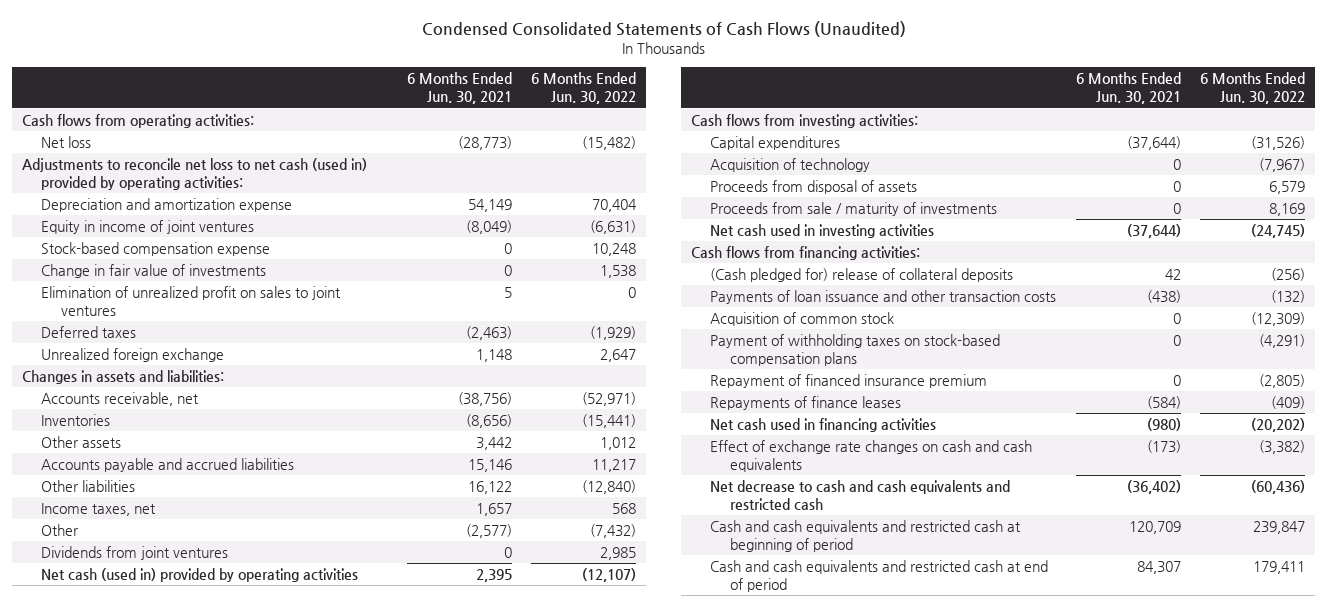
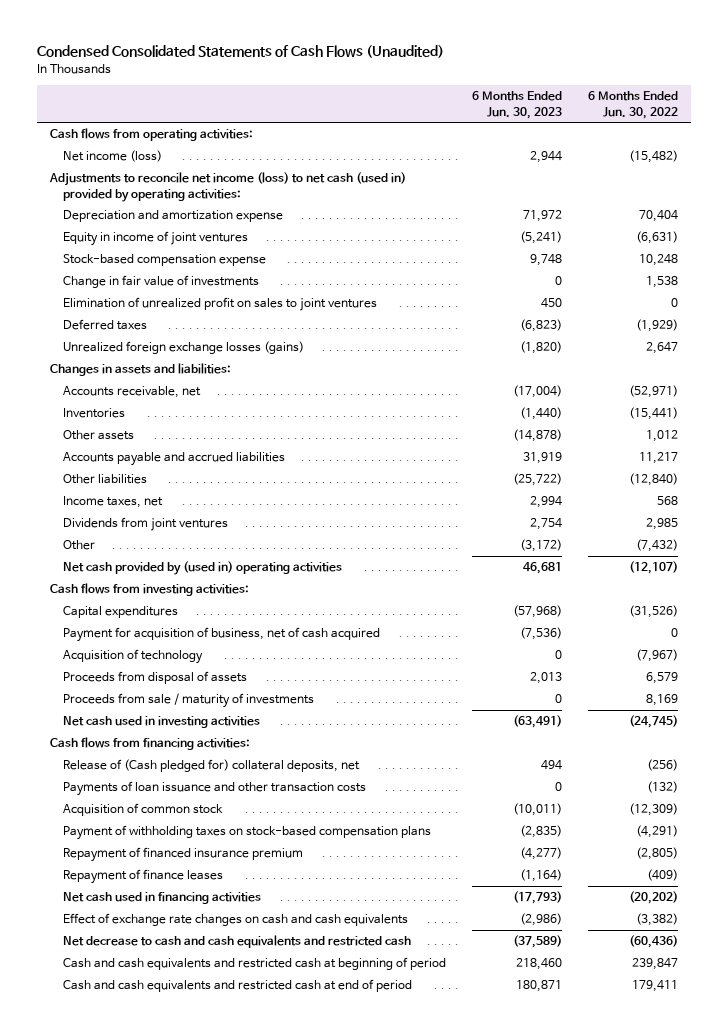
[406,72,512,105] 6 Months Ended Jun. 30, 2021 -> none
none -> [472,91,563,119] 6 Months Ended Jun. 30, 2023
[41,136,92,149] Net loss -> [63,150,163,163] Net income (loss)
[22,158,368,191] Adjustments to reconcile net loss to net cash (used in) provided by operating activities: -> [49,172,407,202] Adjustments to reconcile net income (loss) to net cash (used in) provided by operating activities:
[41,348,225,363] Unrealized foreign exchange -> [63,341,305,355] Unrealized foreign exchange losses (gains)
[41,524,80,537] Other -> [63,540,96,551] Other
[41,568,359,583] Net cash (used in) provided by operating activities -> [63,561,343,576] Net cash provided by (used in) operating activities
none -> [63,627,381,643] Payment for acquisition of business, net of cash acquired
[710,268,1014,283] (Cash pledged for) release of collateral deposits -> [63,759,361,773] Release of (Cash pledged for) collateral deposits, net
[710,396,902,411] Repayments of finance leases -> [63,869,224,885] Repayment of finance leases

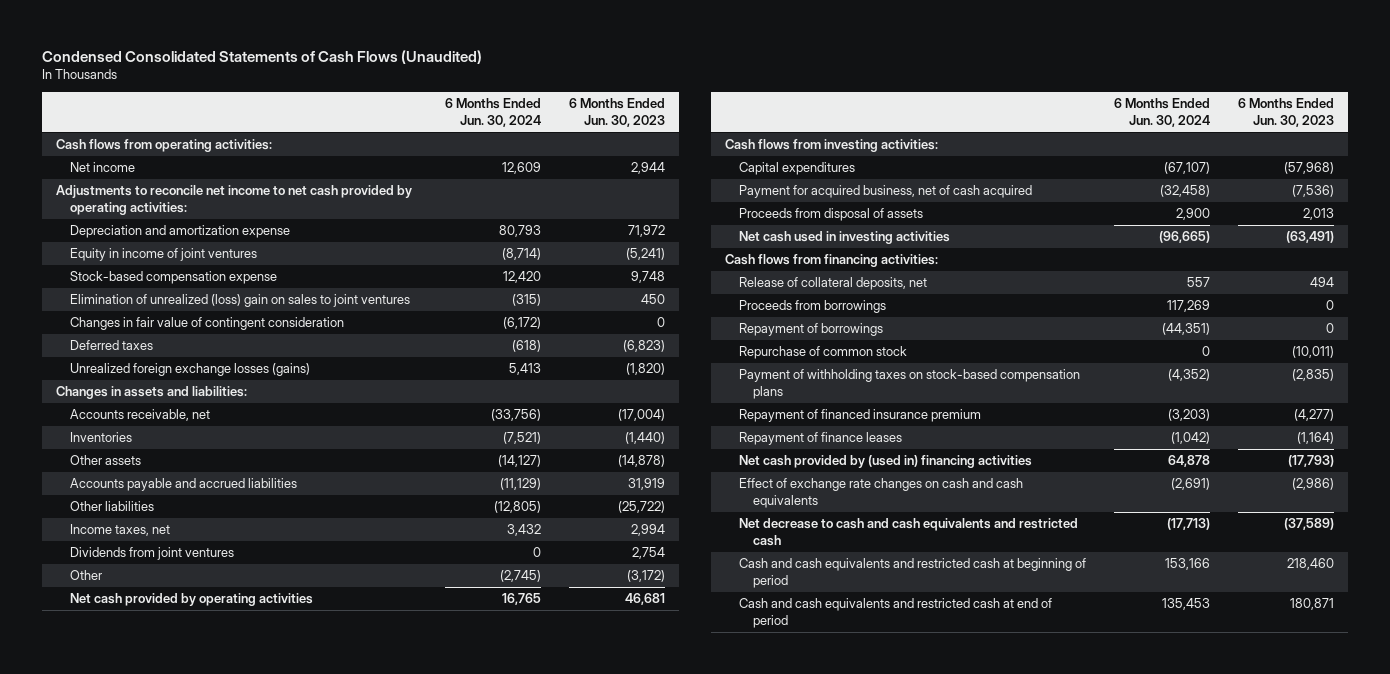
[588,91,679,119] 6 Months Ended Jun. 30, 2022 -> none
none -> [444,98,541,127] 6 Months Ended Jun. 30, 2024
[63,150,163,163] Net income (loss) -> [69,162,135,173] Net income
[49,172,407,202] Adjustments to reconcile net income (loss) to net cash (used in) provided by operating activities: -> [55,185,412,215] Adjustments to reconcile net income to net cash provided by operating activities:
[63,275,260,289] Change in fair value of investments -> none
[63,297,378,312] Elimination of unrealized profit on sales to joint ventures -> [69,294,410,308] Elimination of unrealized (loss) gain on sales to joint ventures
none -> [69,317,344,331] Changes in fair value of contingent consideration
[63,561,343,576] Net cash provided by (used in) operating activities -> [69,593,313,607] Net cash provided by operating activities
[63,649,204,665] Acquisition of technology -> none
[63,627,381,643] Payment for acquisition of business, net of cash acquired -> [738,185,1032,199] Payment for acquired business, net of cash acquired
[63,693,315,709] Proceeds from sale / maturity of investments -> none
[63,781,367,797] Payments of loan issuance and other transaction costs -> none
[63,759,361,773] Release of (Cash pledged for) collateral deposits, net -> [738,277,927,291] Release of collateral deposits, net
none -> [738,300,886,314] Proceeds from borrowings
none -> [738,323,883,337] Repayment of borrowings
[63,803,224,817] Acquisition of common stock -> [738,346,907,360] Repurchase of common stock
[63,892,262,905] Net cash used in financing activities -> [738,455,1032,469] Net cash provided by (used in) financing activities

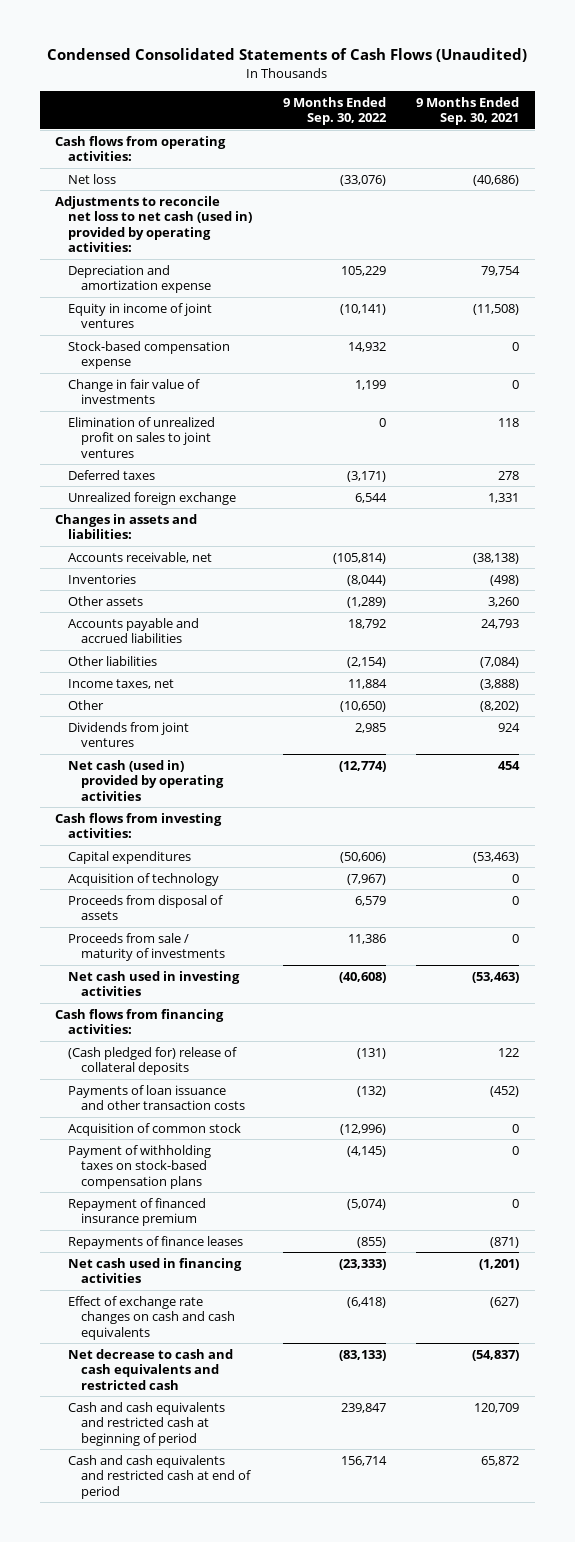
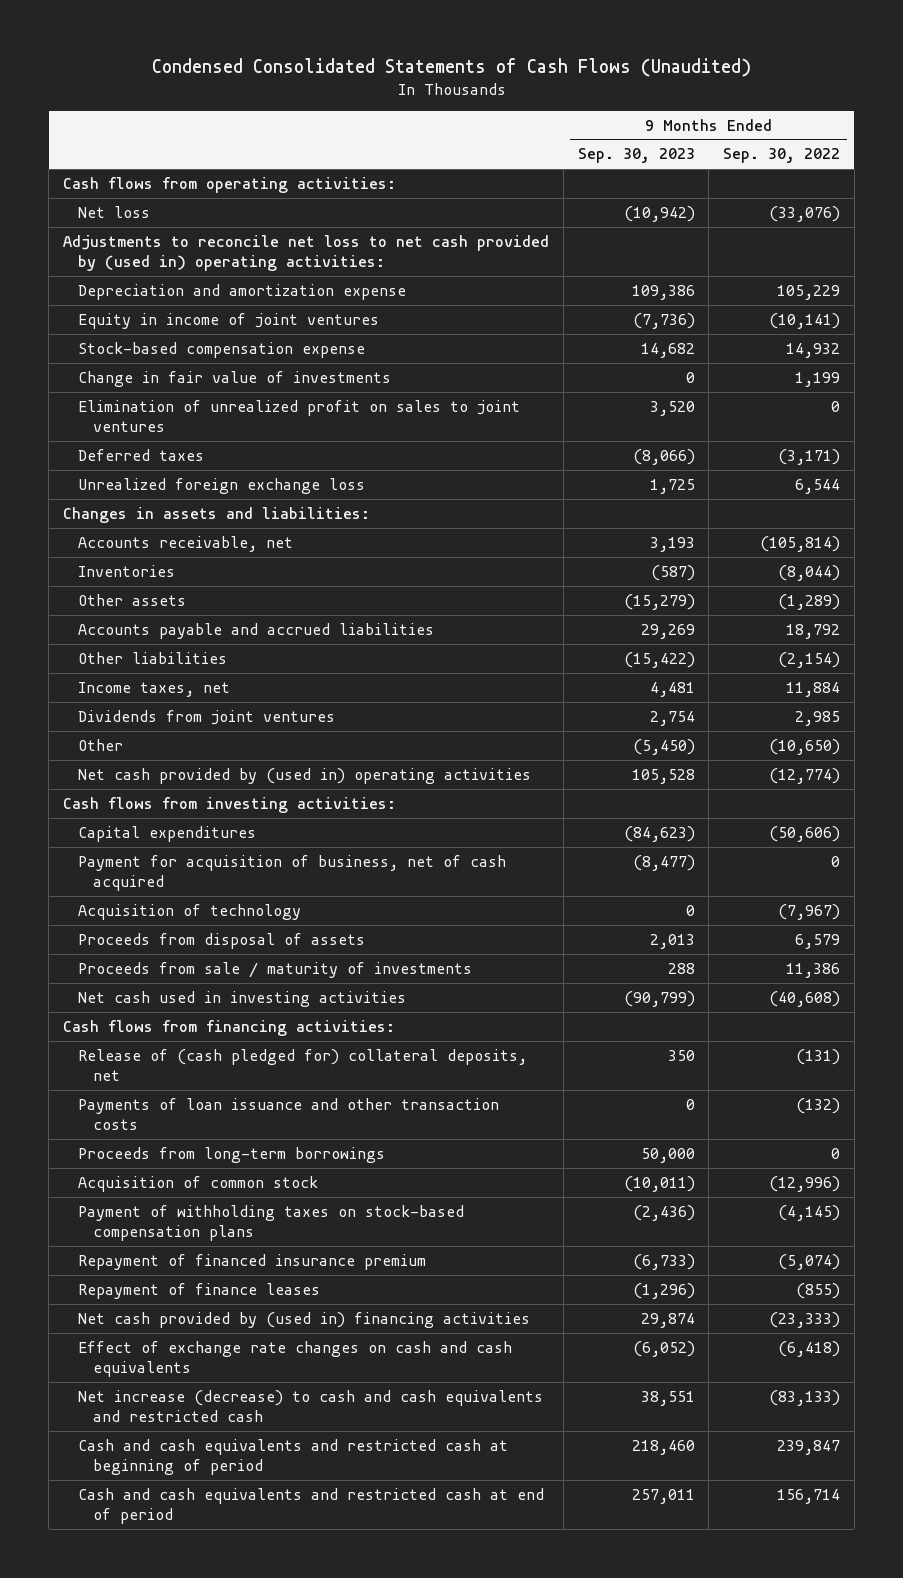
[416,96,520,126] 9 Months Ended Sep. 30, 2021 -> none
none -> [577,148,695,164] Sep. 30, 2023
[55,195,253,253] Adjustments to reconcile net loss to net cash (used in) provided by operating activities: -> [62,234,549,271] Adjustments to reconcile net loss to net cash provided by (used in) operating activities:
[68,491,237,505] Unrealized foreign exchange -> [78,477,366,494] Unrealized foreign exchange loss
[68,699,105,710] Other -> [78,738,124,751] Other
[68,759,225,801] Net cash (used in) provided by operating activities -> [78,767,532,784] Net cash provided by (used in) operating activities
none -> [78,854,507,891] Payment for acquisition of business, net of cash acquired
[68,1046,238,1076] (Cash pledged for) release of collateral deposits -> [78,1048,528,1081] Release of (cash pledged for) collateral deposits, net
none -> [78,1146,386,1163] Proceeds from long-term borrowings
[68,1235,244,1249] Repayments of finance leases -> [78,1282,321,1299] Repayment of finance leases
[68,1257,243,1284] Net cash used in financing activities -> [78,1311,531,1328] Net cash provided by (used in) financing activities
[68,1348,234,1390] Net decrease to cash and cash equivalents and restricted cash -> [78,1389,544,1422] Net increase (decrease) to cash and cash equivalents and restricted cash

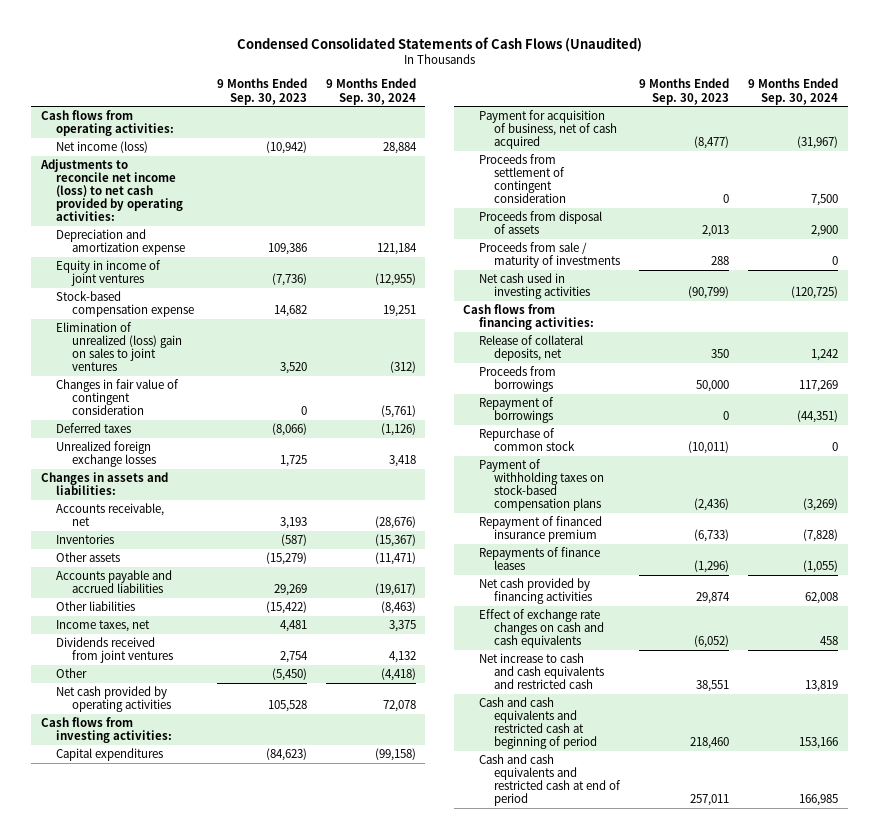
[723,148,841,164] Sep. 30, 2022 -> none
none -> [325,78,416,105] 9 Months Ended Sep. 30, 2024
[78,205,151,218] Net loss -> [56,141,149,154] Net income (loss)
[62,234,549,271] Adjustments to reconcile net loss to net cash provided by (used in) operating activities: -> [40,159,184,222] Adjustments to reconcile net income (loss) to net cash provided by operating activities:
[78,370,392,387] Change in fair value of investments -> none
[78,399,521,432] Elimination of unrealized profit on sales to joint ventures -> [56,322,182,372] Elimination of unrealized (loss) gain on sales to joint ventures
none -> [56,379,180,416] Changes in fair value of contingent consideration
[78,477,366,494] Unrealized foreign exchange loss -> [56,441,156,468] Unrealized foreign exchange losses
[78,709,336,725] Dividends from joint ventures -> [56,637,173,664] Dividends received from joint ventures
[78,767,532,784] Net cash provided by (used in) operating activities -> [56,686,171,713] Net cash provided by operating activities
[78,903,302,920] Acquisition of technology -> none
none -> [478,154,566,204] Proceeds from settlement of contingent consideration
[78,1097,500,1130] Payments of loan issuance and other transaction costs -> none
[78,1048,528,1081] Release of (cash pledged for) collateral deposits, net -> [478,335,583,362] Release of collateral deposits, net
[78,1146,386,1163] Proceeds from long-term borrowings -> [478,366,556,393] Proceeds from borrowings
none -> [478,397,554,424] Repayment of borrowings
[78,1175,319,1192] Acquisition of common stock -> [478,428,575,452] Repurchase of common stock
[78,1282,321,1299] Repayment of finance leases -> [478,547,600,571] Repayments of finance leases
[78,1311,531,1328] Net cash provided by (used in) financing activities -> [478,578,592,605] Net cash provided by financing activities
[78,1389,544,1422] Net increase (decrease) to cash and cash equivalents and restricted cash -> [478,653,604,690] Net increase to cash and cash equivalents and restricted cash

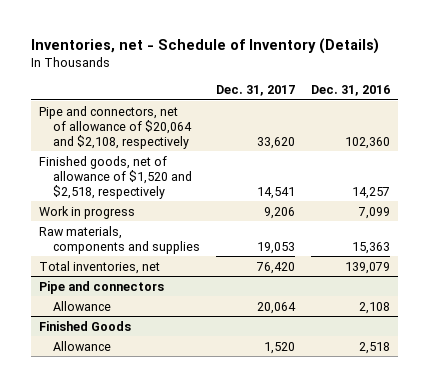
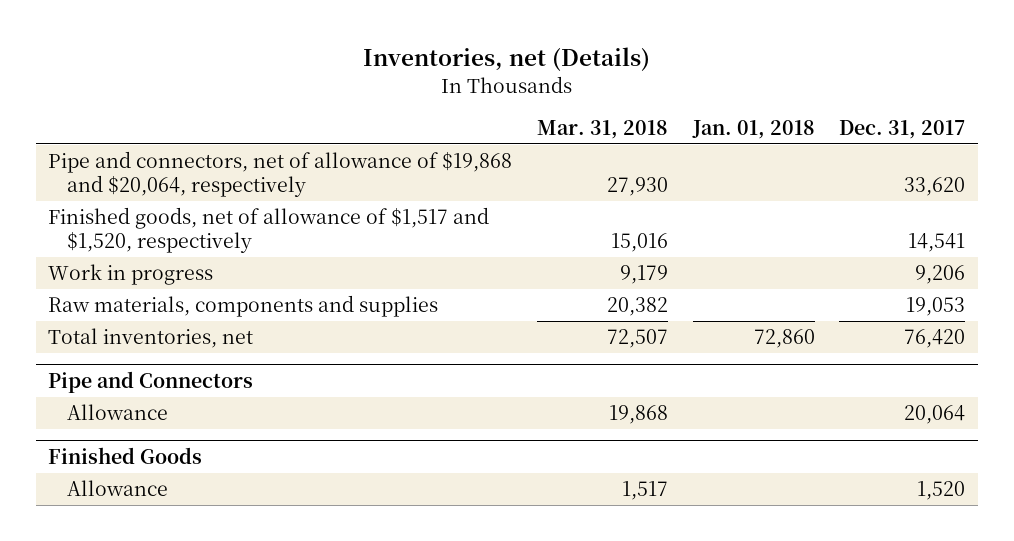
[30,38,379,55] Inventories, net - Schedule of Inventory (Details) -> [362,47,650,72] Inventories, net (Details)
[311,85,391,97] Dec. 31, 2016 -> none
none -> [536,120,668,140] Mar. 31, 2018
none -> [691,120,815,140] Jan. 01, 2018
[38,105,192,149] Pipe and connectors, net of allowance of $20,064 and $2,108, respectively -> [48,150,513,197] Pipe and connectors, net of allowance of $19,868 and $20,064, respectively
[38,155,192,199] Finished goods, net of allowance of $1,520 and $2,518, respectively -> [48,206,490,253] Finished goods, net of allowance of $1,517 and $1,520, respectively
[38,280,164,294] Pipe and connectors -> [48,370,254,393] Pipe and Connectors

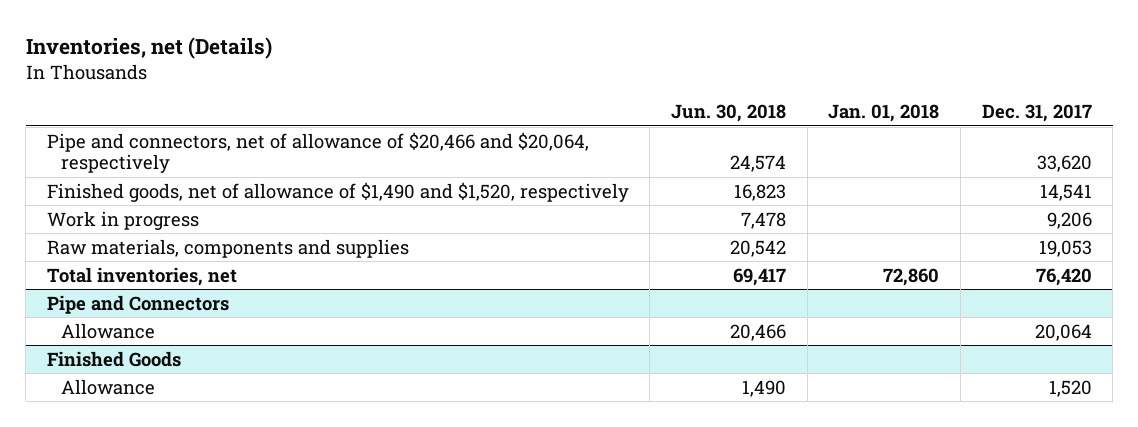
[536,120,668,140] Mar. 31, 2018 -> none
none -> [671,104,787,123] Jun. 30, 2018
[48,150,513,197] Pipe and connectors, net of allowance of $19,868 and $20,064, respectively -> [46,131,589,174] Pipe and connectors, net of allowance of $20,466 and $20,064, respectively
[48,206,490,253] Finished goods, net of allowance of $1,517 and $1,520, respectively -> [46,181,629,202] Finished goods, net of allowance of $1,490 and $1,520, respectively

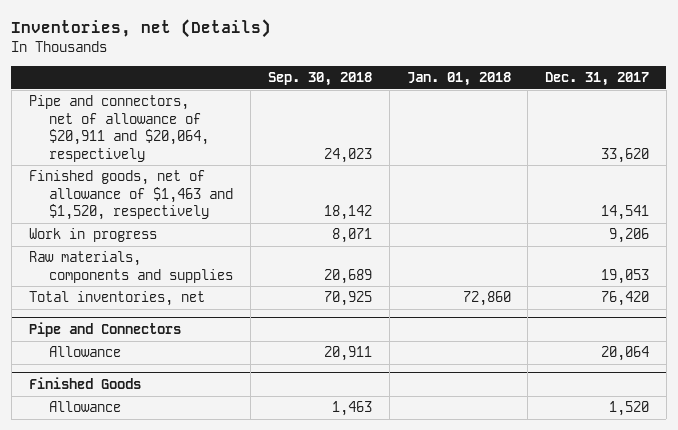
[671,104,787,123] Jun. 30, 2018 -> none
none -> [267,72,372,87] Sep. 30, 2018
[46,131,589,174] Pipe and connectors, net of allowance of $20,466 and $20,064, respectively -> [28,95,210,162] Pipe and connectors, net of allowance of $20,911 and $20,064, respectively
[46,181,629,202] Finished goods, net of allowance of $1,490 and $1,520, respectively -> [28,170,234,221] Finished goods, net of allowance of $1,463 and $1,520, respectively

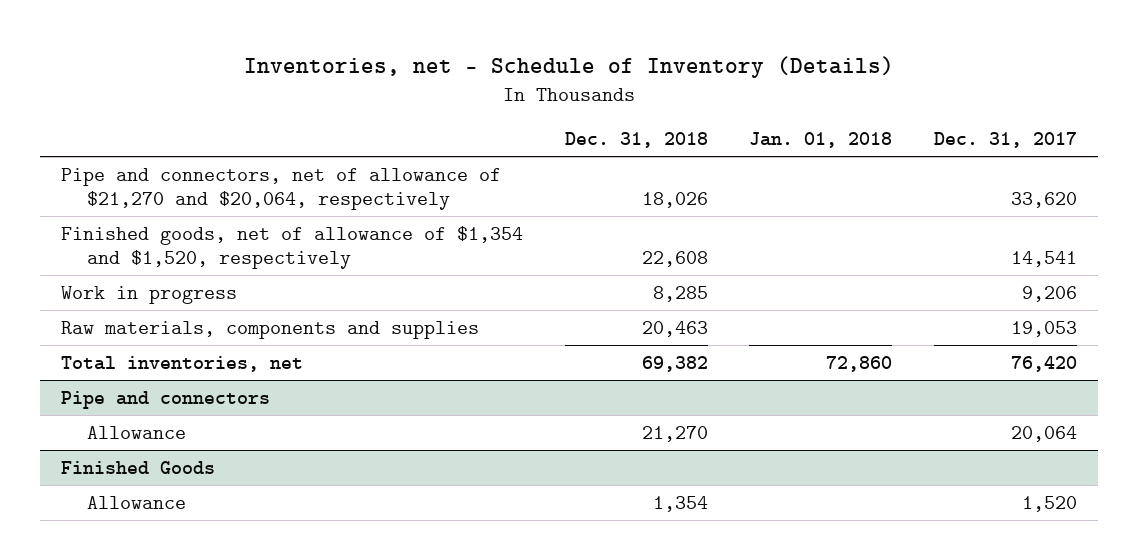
[11,18,272,38] Inventories, net (Details) -> [243,55,894,78] Inventories, net - Schedule of Inventory (Details)
[267,72,372,87] Sep. 30, 2018 -> none
none -> [564,132,708,149] Dec. 31, 2018
[28,95,210,162] Pipe and connectors, net of allowance of $20,911 and $20,064, respectively -> [61,167,502,210] Pipe and connectors, net of allowance of $21,270 and $20,064, respectively
[28,170,234,221] Finished goods, net of allowance of $1,463 and $1,520, respectively -> [61,225,524,269] Finished goods, net of allowance of $1,354 and $1,520, respectively
[28,322,181,338] Pipe and Connectors -> [61,390,271,409] Pipe and connectors

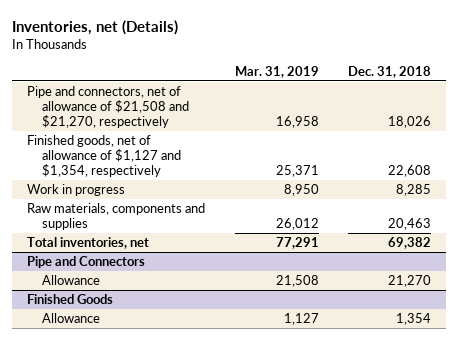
[243,55,894,78] Inventories, net - Schedule of Inventory (Details) -> [12,19,179,35] Inventories, net (Details)
[749,132,893,149] Jan. 01, 2018 -> none
[933,132,1077,149] Dec. 31, 2017 -> none
none -> [234,65,319,78] Mar. 31, 2019
[61,167,502,210] Pipe and connectors, net of allowance of $21,270 and $20,064, respectively -> [26,85,189,129] Pipe and connectors, net of allowance of $21,508 and $21,270, respectively
[61,225,524,269] Finished goods, net of allowance of $1,354 and $1,520, respectively -> [26,134,181,178] Finished goods, net of allowance of $1,127 and $1,354, respectively
[61,390,271,409] Pipe and connectors -> [26,255,145,268] Pipe and Connectors

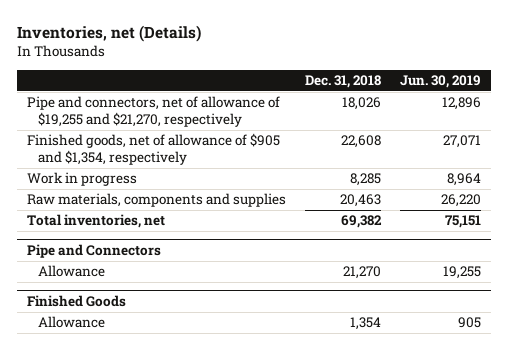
[234,65,319,78] Mar. 31, 2019 -> none
none -> [399,75,481,89] Jun. 30, 2019
[26,85,189,129] Pipe and connectors, net of allowance of $21,508 and $21,270, respectively -> [26,96,280,128] Pipe and connectors, net of allowance of $19,255 and $21,270, respectively
[26,134,181,178] Finished goods, net of allowance of $1,127 and $1,354, respectively -> [26,133,280,166] Finished goods, net of allowance of $905 and $1,354, respectively

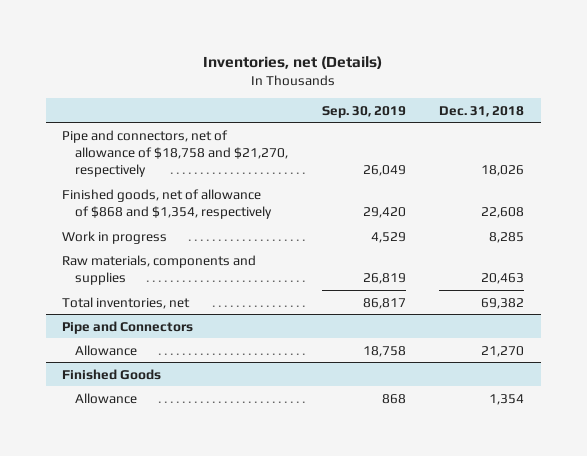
[399,75,481,89] Jun. 30, 2019 -> none
none -> [321,105,406,118] Sep. 30, 2019
[26,96,280,128] Pipe and connectors, net of allowance of $19,255 and $21,270, respectively -> [62,129,289,178] Pipe and connectors, net of allowance of $18,758 and $21,270, respectively
[26,133,280,166] Finished goods, net of allowance of $905 and $1,354, respectively -> [62,188,273,219] Finished goods, net of allowance of $868 and $1,354, respectively

